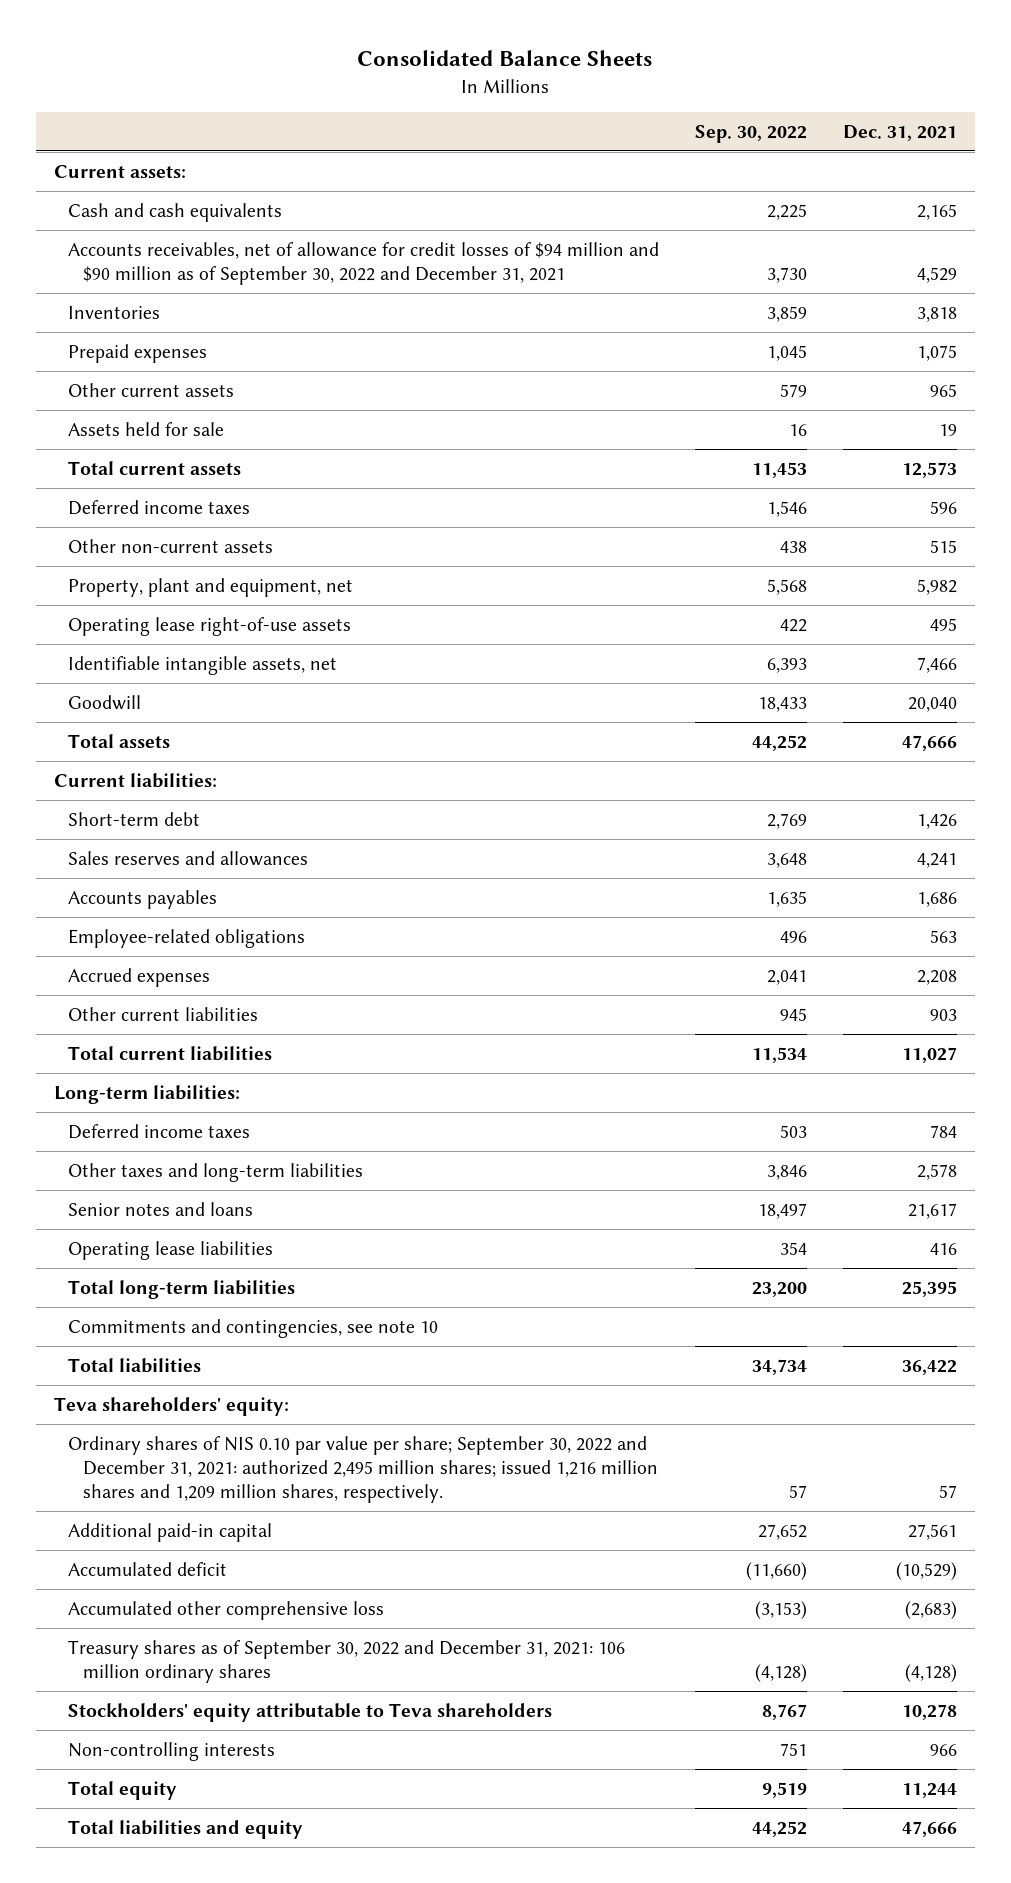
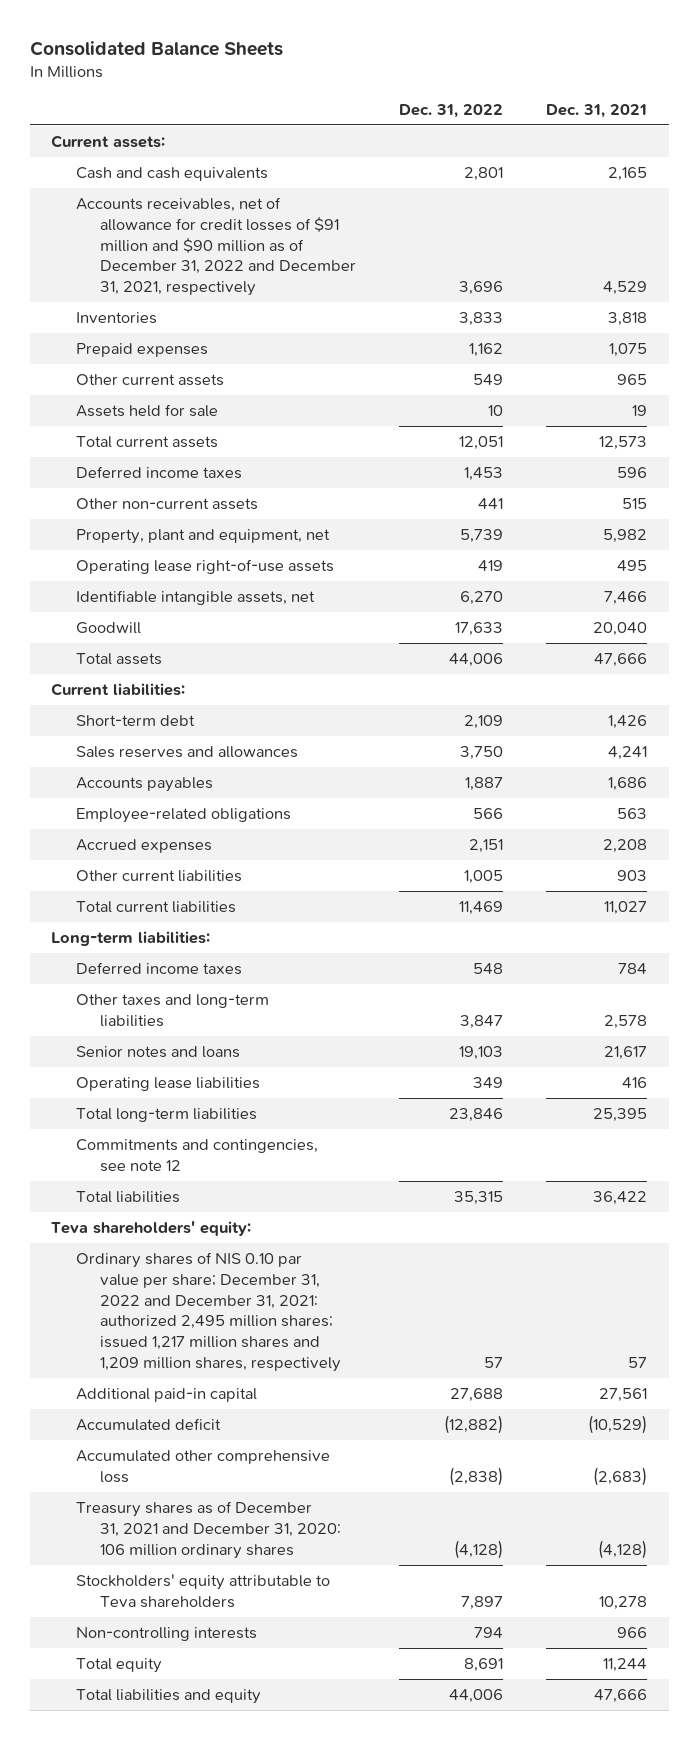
[695,125,808,144] Sep. 30, 2022 -> none
none -> [399,103,504,118] Dec. 31, 2022
[68,241,660,285] Accounts receivables, net of allowance for credit losses of $94 million and $90 million as of September 30, 2022 and December 31, 2021 -> [75,197,357,297] Accounts receivables, net of allowance for credit losses of $91 million and $90 million as of December 31, 2022 and December 31, 2021, respectively
[68,1318,439,1338] Commitments and contingencies, see note 10 -> [75,1139,318,1172] Commitments and contingencies, see note 12
[68,1435,658,1503] Ordinary shares of NIS 0.10 par value per share; September 30, 2022 and December 31, 2021: authorized 2,495 million shares; issued 1,216 million shares and 1,209 million shares, respectively. -> [75,1252,342,1372] Ordinary shares of NIS 0.10 par value per share; December 31, 2022 and December 31, 2021: authorized 2,495 million shares; issued 1,217 million shares and 1,209 million shares, respectively
[68,1639,626,1683] Treasury shares as of September 30, 2022 and December 31, 2021: 106 million ordinary shares -> [75,1501,342,1559] Treasury shares as of December 31, 2021 and December 31, 2020: 106 million ordinary shares

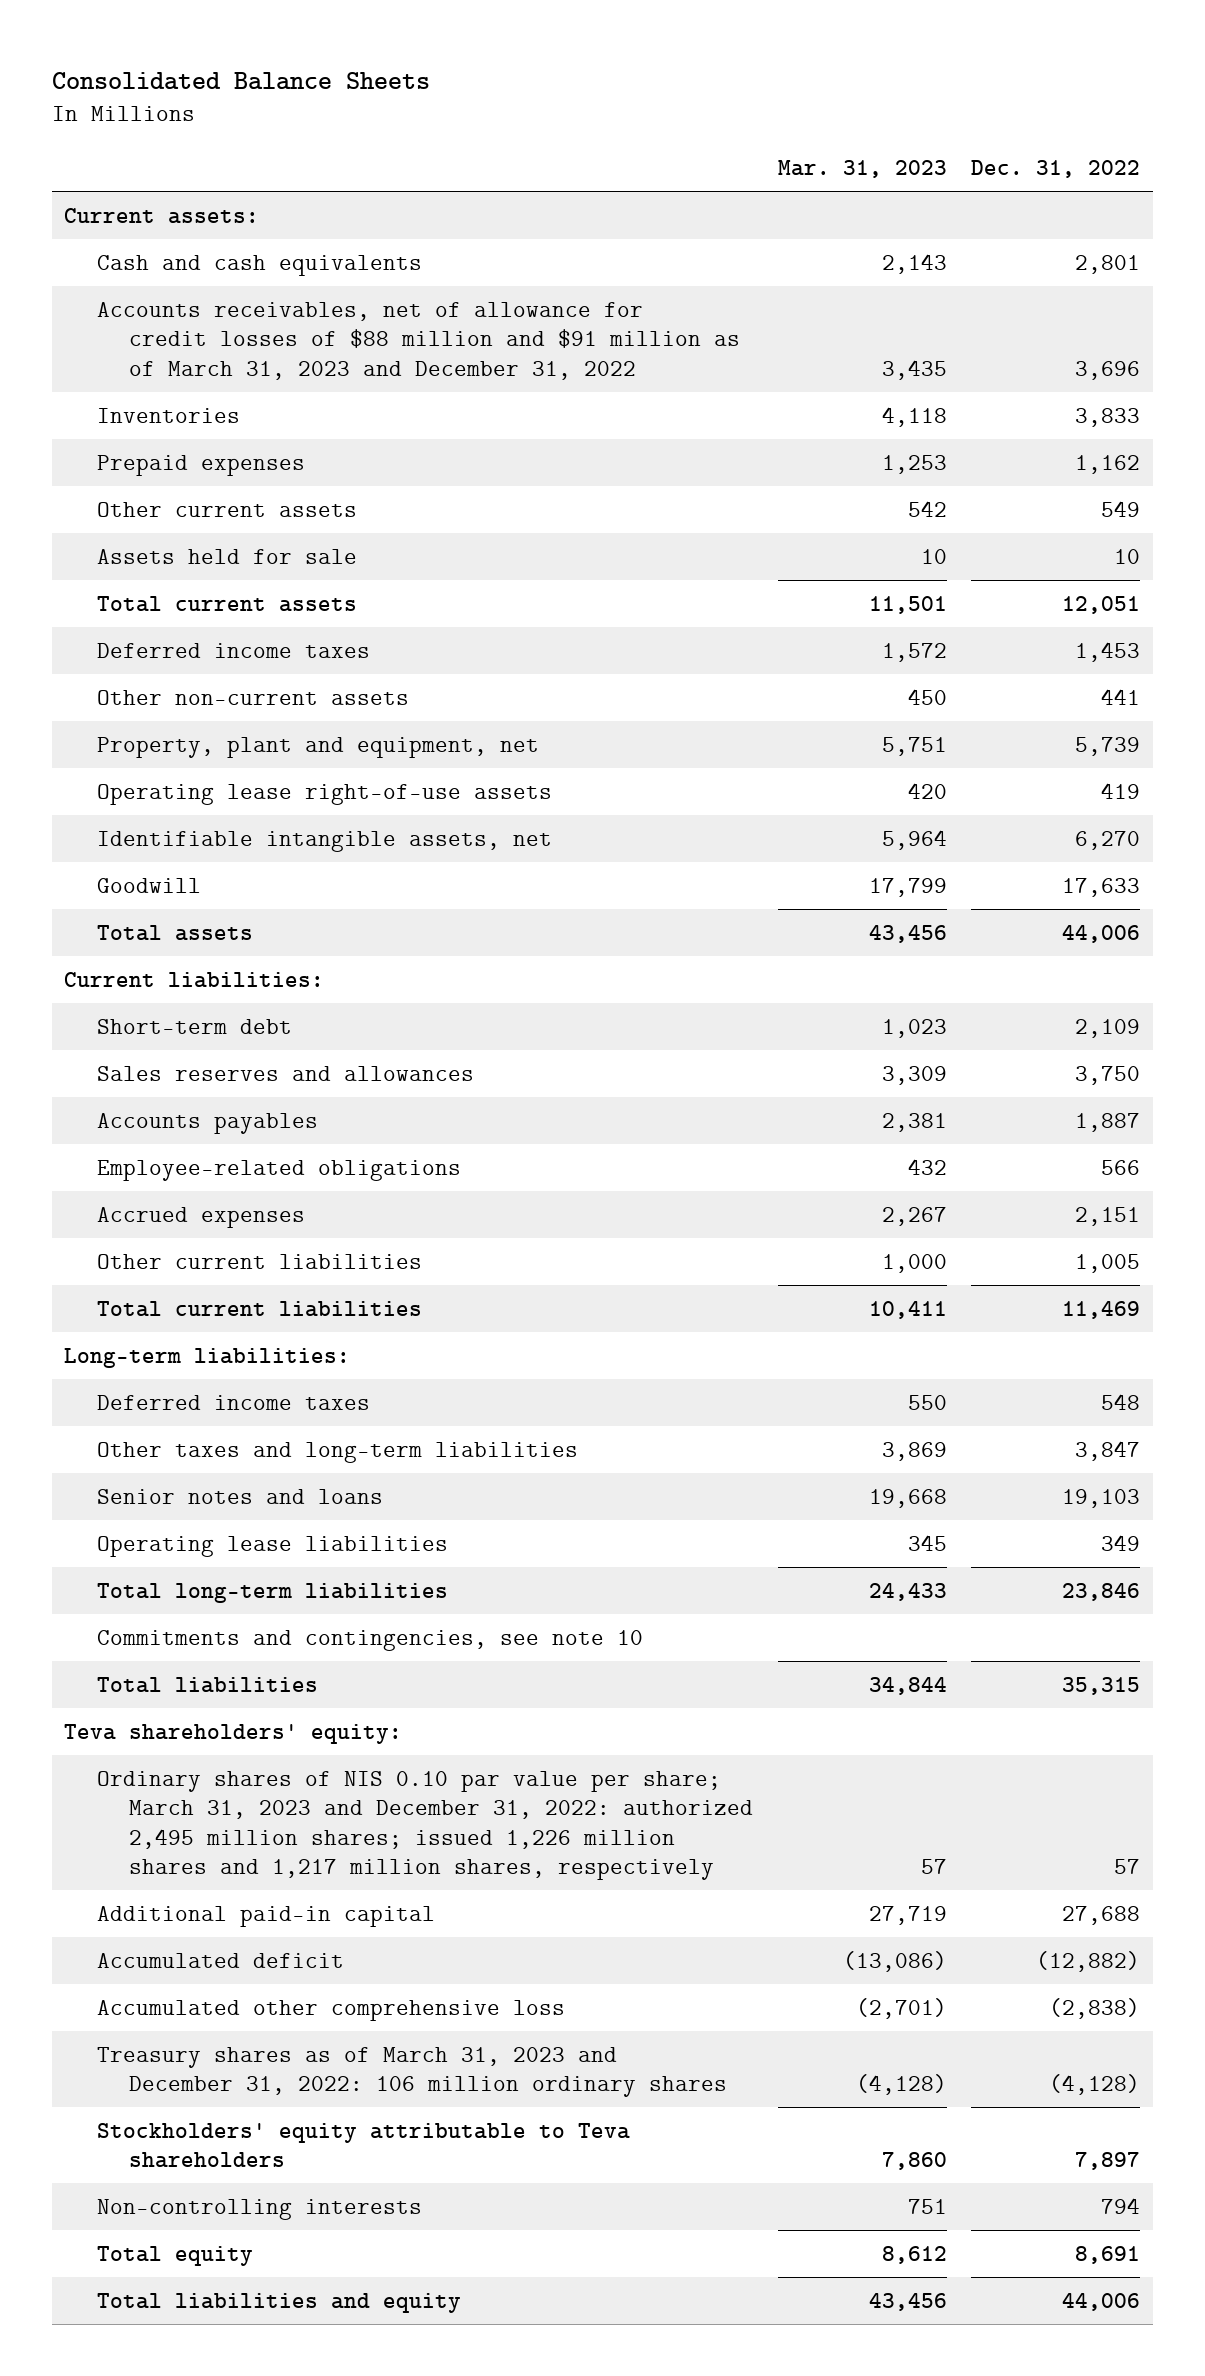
[546,103,648,118] Dec. 31, 2021 -> none
none -> [777,159,947,178] Mar. 31, 2023
[75,197,357,297] Accounts receivables, net of allowance for credit losses of $91 million and $90 million as of December 31, 2022 and December 31, 2021, respectively -> [96,301,741,380] Accounts receivables, net of allowance for credit losses of $88 million and $91 million as of March 31, 2023 and December 31, 2022
[75,1139,318,1172] Commitments and contingencies, see note 12 -> [96,1629,643,1651] Commitments and contingencies, see note 10
[75,1252,342,1372] Ordinary shares of NIS 0.10 par value per share; December 31, 2022 and December 31, 2021: authorized 2,495 million shares; issued 1,217 million shares and 1,209 million shares, respectively -> [96,1770,754,1881] Ordinary shares of NIS 0.10 par value per share; March 31, 2023 and December 31, 2022: authorized 2,495 million shares; issued 1,226 million shares and 1,217 million shares, respectively
[75,1501,342,1559] Treasury shares as of December 31, 2021 and December 31, 2020: 106 million ordinary shares -> [96,2046,728,2098] Treasury shares as of March 31, 2023 and December 31, 2022: 106 million ordinary shares

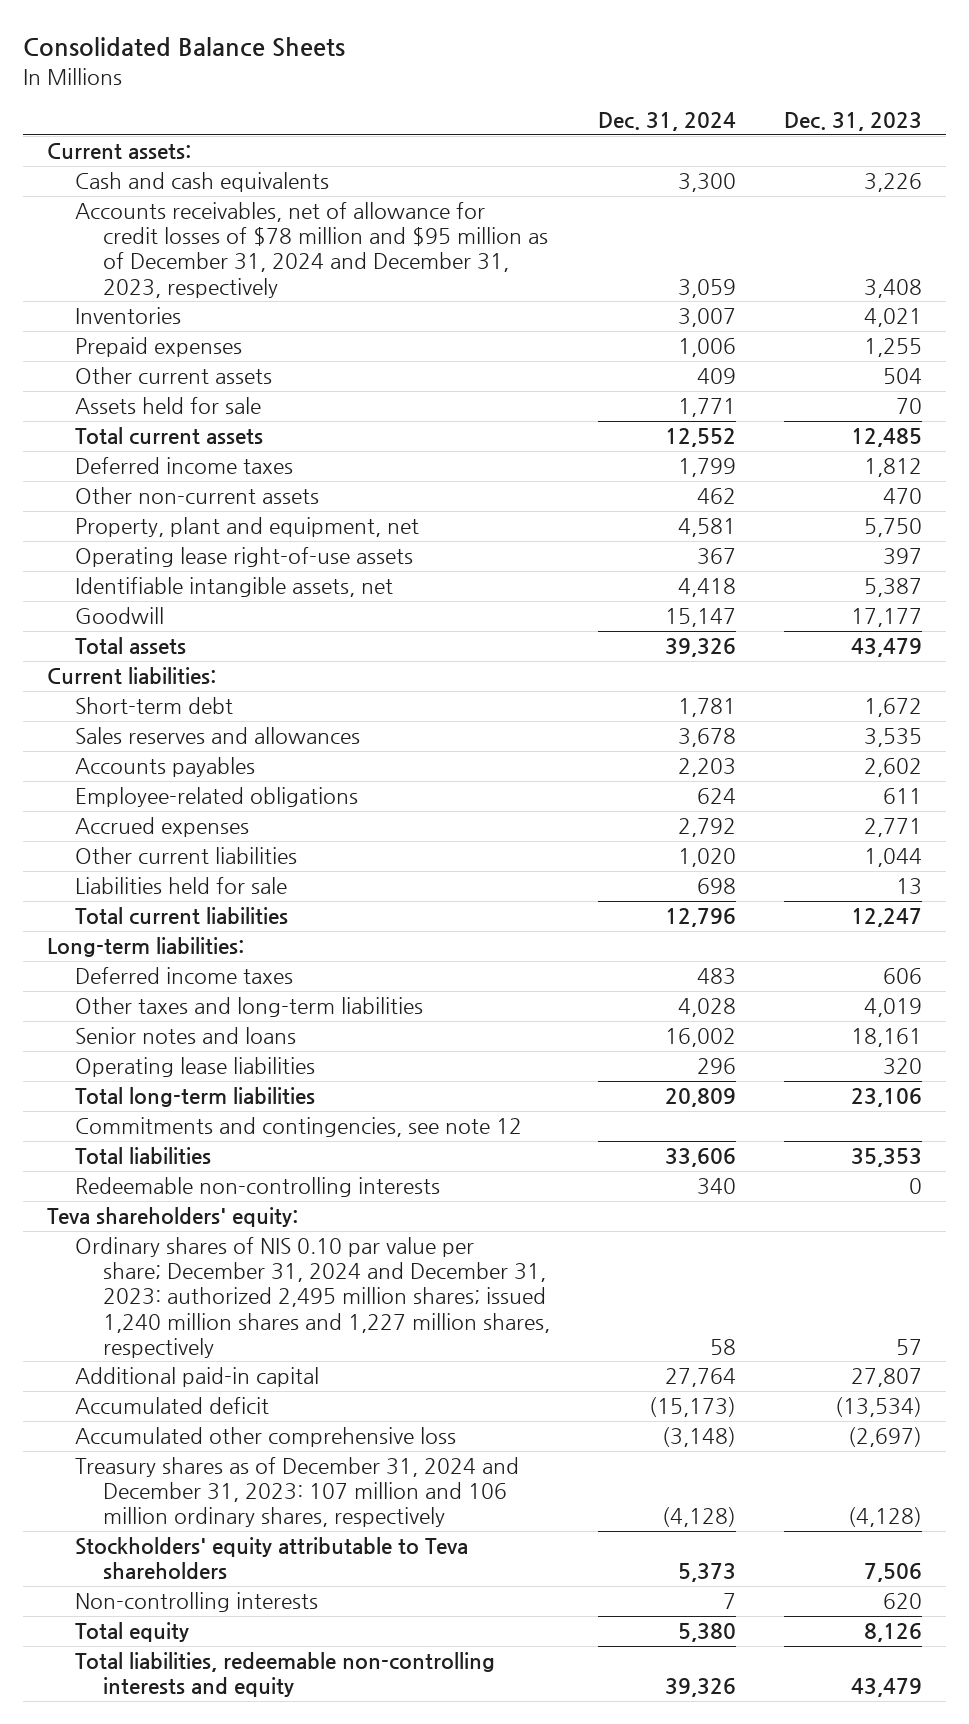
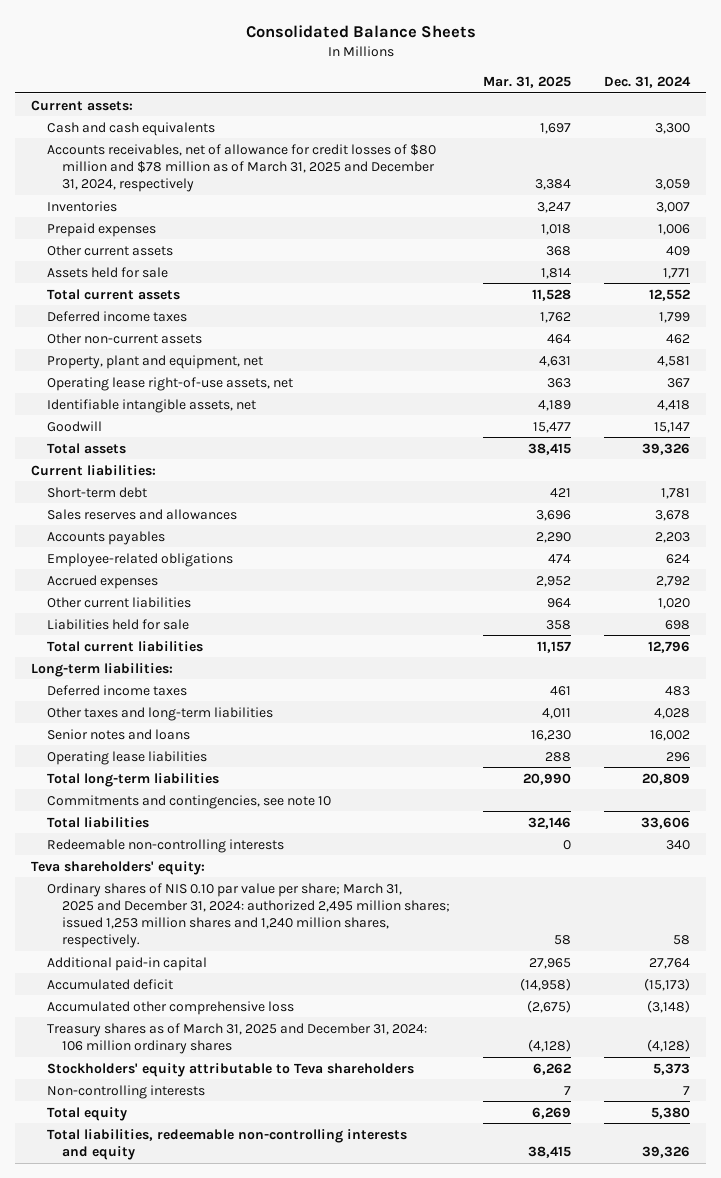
[784,111,923,131] Dec. 31, 2023 -> none
none -> [483,75,572,88] Mar. 31, 2025
[75,202,549,298] Accounts receivables, net of allowance for credit losses of $78 million and $95 million as of December 31, 2024 and December 31, 2023, respectively -> [46,143,436,192] Accounts receivables, net of allowance for credit losses of $80 million and $78 million as of March 31, 2025 and December 31, 2024, respectively
[75,547,414,568] Operating lease right-of-use assets -> [46,376,293,391] Operating lease right-of-use assets, net
[75,1117,523,1138] Commitments and contingencies, see note 12 -> [46,794,331,809] Commitments and contingencies, see note 10
[75,1237,551,1358] Ordinary shares of NIS 0.10 par value per share; December 31, 2024 and December 31, 2023: authorized 2,495 million shares; issued 1,240 million shares and 1,227 million shares, respectively -> [46,882,451,948] Ordinary shares of NIS 0.10 par value per share; March 31, 2025 and December 31, 2024: authorized 2,495 million shares; issued 1,253 million shares and 1,240 million shares, respectively.
[75,1457,520,1528] Treasury shares as of December 31, 2024 and December 31, 2023: 107 million and 106 million ordinary shares, respectively -> [46,1022,427,1054] Treasury shares as of March 31, 2025 and December 31, 2024: 106 million ordinary shares

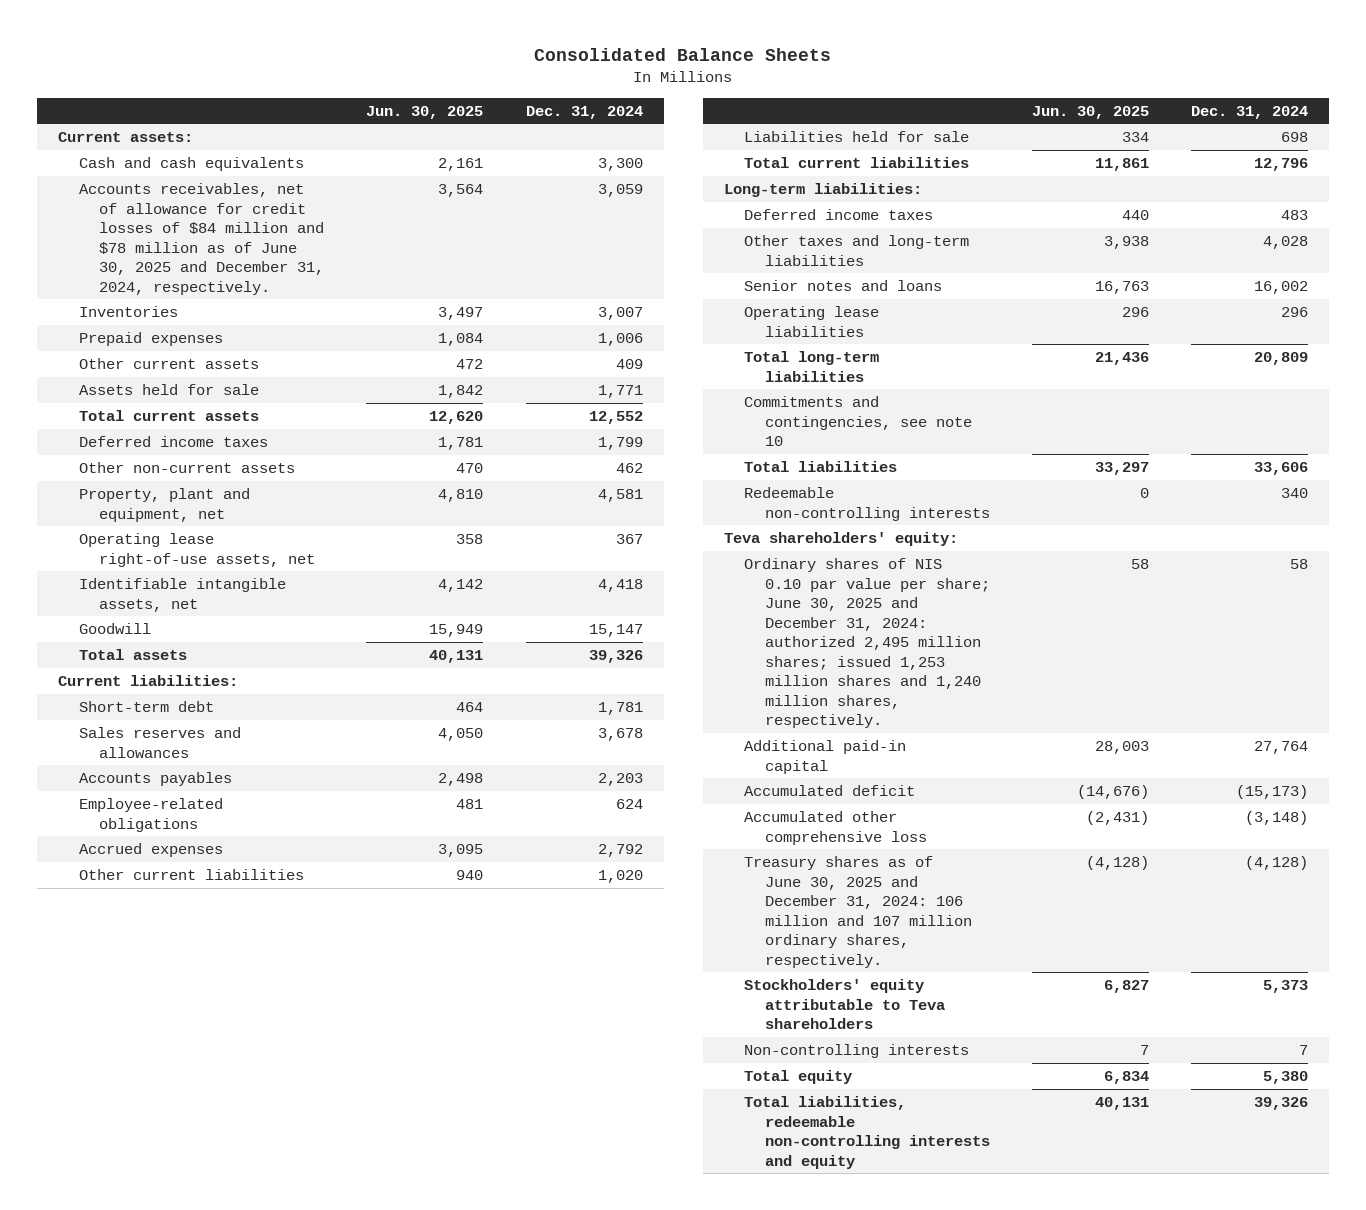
[483,75,572,88] Mar. 31, 2025 -> none
none -> [366,105,484,119] Jun. 30, 2025
[46,143,436,192] Accounts receivables, net of allowance for credit losses of $80 million and $78 million as of March 31, 2025 and December 31, 2024, respectively -> [78,182,324,295] Accounts receivables, net of allowance for credit losses of $84 million and $78 million as of June 30, 2025 and December 31, 2024, respectively.
[46,882,451,948] Ordinary shares of NIS 0.10 par value per share; March 31, 2025 and December 31, 2024: authorized 2,495 million shares; issued 1,253 million shares and 1,240 million shares, respectively. -> [744,557,990,729] Ordinary shares of NIS 0.10 par value per share; June 30, 2025 and December 31, 2024: authorized 2,495 million shares; issued 1,253 million shares and 1,240 million shares, respectively.
[46,1022,427,1054] Treasury shares as of March 31, 2025 and December 31, 2024: 106 million ordinary shares -> [744,855,972,968] Treasury shares as of June 30, 2025 and December 31, 2024: 106 million and 107 million ordinary shares, respectively.

